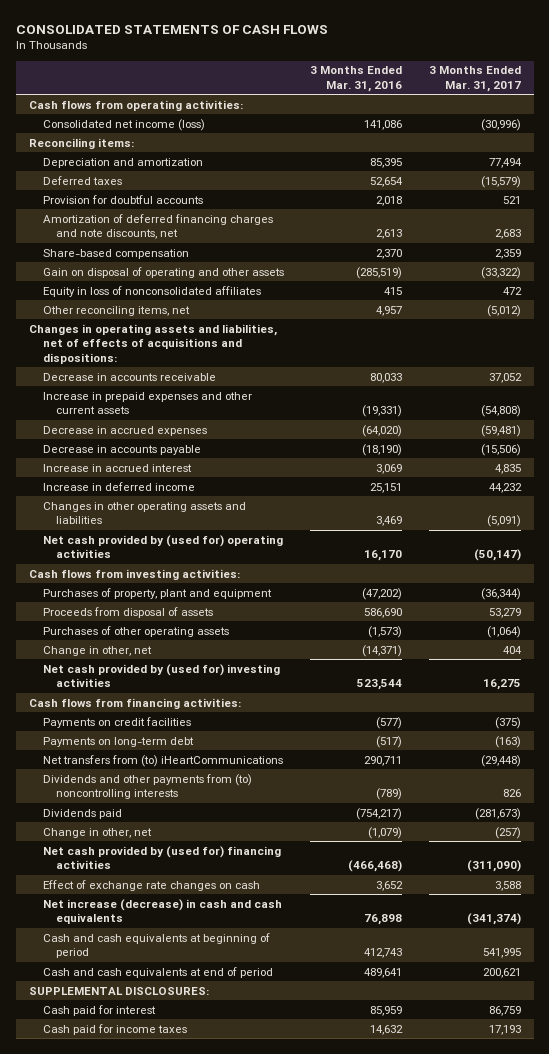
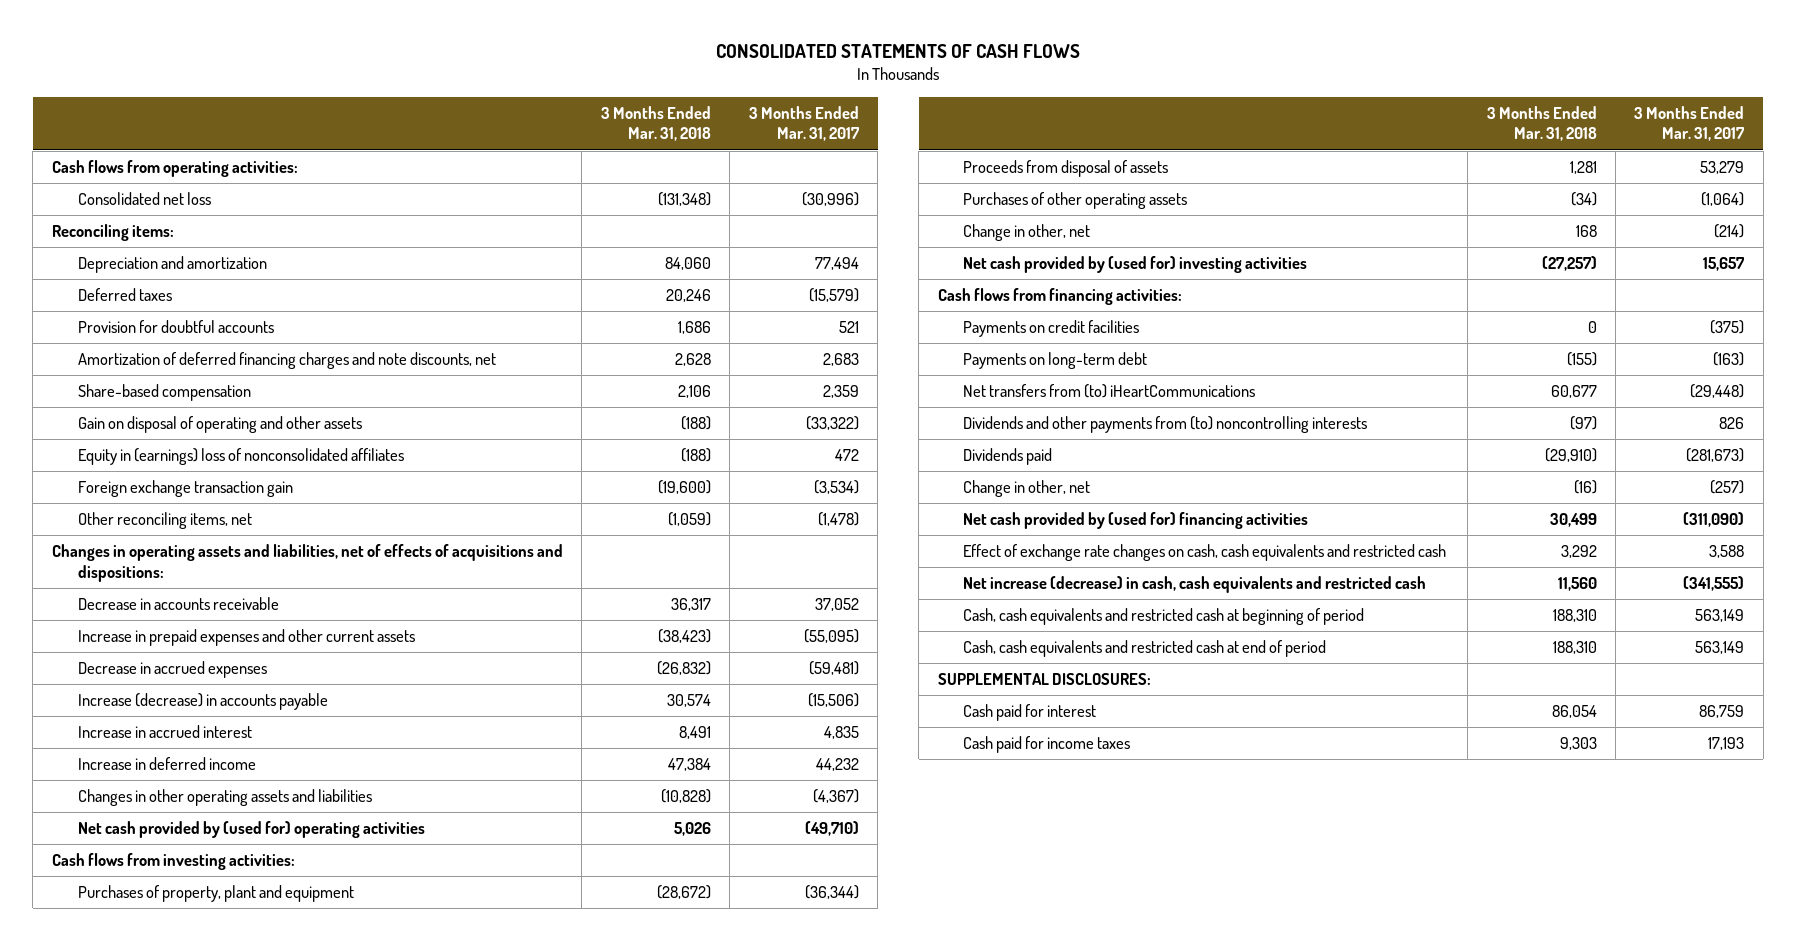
[310,66,403,92] 3 Months Ended Mar. 31, 2016 -> none
none -> [600,105,711,142] 3 Months Ended Mar. 31, 2018
[42,118,205,131] Consolidated net income (loss) -> [77,191,211,205] Consolidated net loss
[42,285,261,297] Equity in loss of nonconsolidated affiliates -> [77,447,404,465] Equity in (earnings) loss of nonconsolidated affiliates
none -> [77,479,293,497] Foreign exchange transaction gain
[486,304,521,317] (5,012) -> [817,511,859,526] (1,478)
[480,405,521,418] (54,808) -> [803,628,859,643] (55,095)
[42,444,201,455] Decrease in accounts payable -> [77,692,328,710] Increase (decrease) in accounts payable
[486,515,521,528] (5,091) -> [812,788,859,803] (4,367)
[473,549,521,562] (50,147) -> [804,820,859,836] (49,710)
[502,645,522,654] 404 -> [1714,223,1745,238] (214)
[482,679,521,691] 16,275 -> [1703,256,1746,271] 15,657
[42,879,260,891] Effect of exchange rate changes on cash -> [963,543,1447,561] Effect of exchange rate changes on cash, cash equivalents and restricted cash
[42,898,282,925] Net increase (decrease) in cash and cash equivalents -> [963,575,1427,593] Net increase (decrease) in cash, cash equivalents and restricted cash
[466,913,521,926] (341,374) -> [1683,575,1745,591] (341,555)
[42,932,270,959] Cash and cash equivalents at beginning of period -> [963,607,1365,625] Cash, cash equivalents and restricted cash at beginning of period
[482,948,521,959] 541,995 -> [1695,608,1745,622] 563,149
[42,966,273,978] Cash and cash equivalents at end of period -> [963,639,1327,657] Cash, cash equivalents and restricted cash at end of period
[482,967,521,978] 200,621 -> [1695,640,1745,654] 563,149

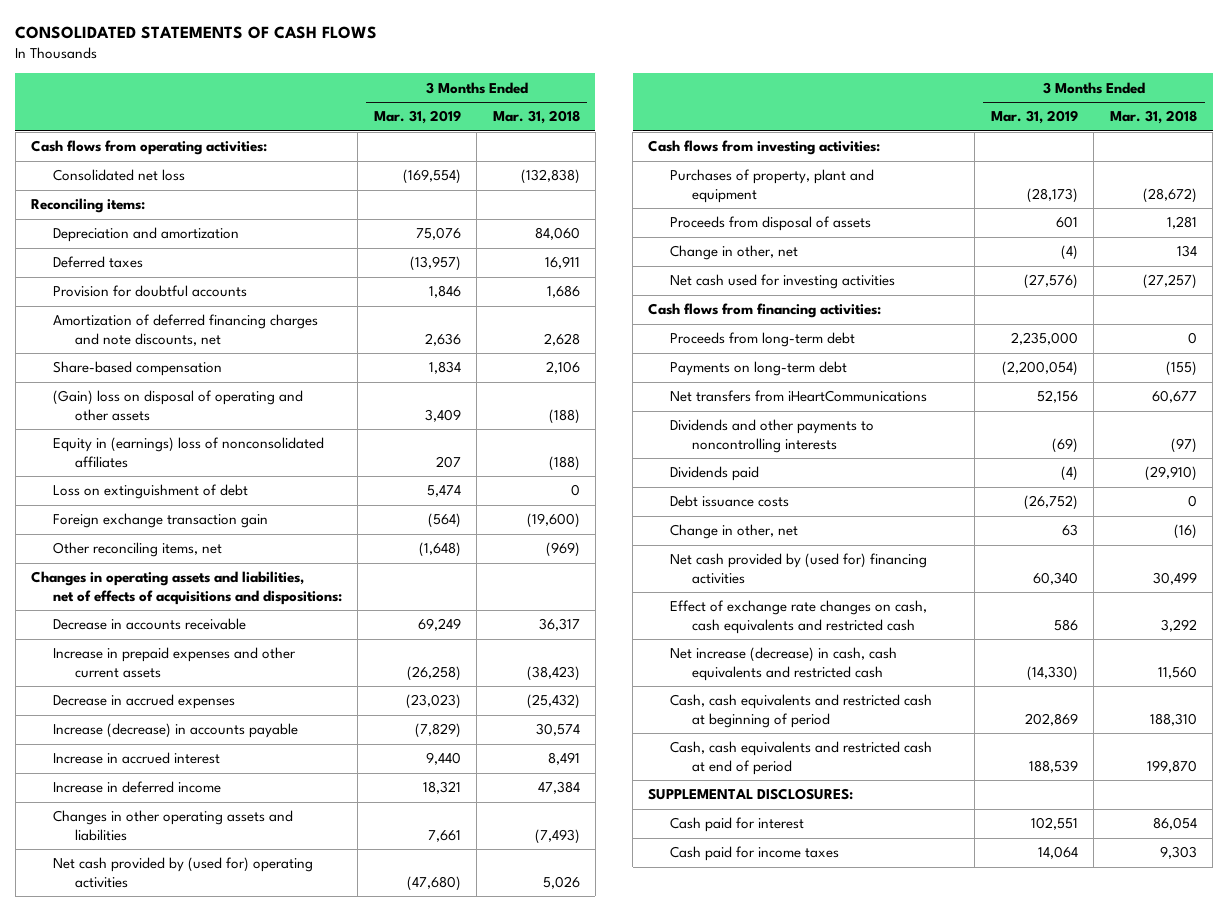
[748,105,860,142] 3 Months Ended Mar. 31, 2017 -> none
none -> [373,110,461,125] Mar. 31, 2019
[657,191,711,206] (131,348) -> [520,169,580,185] (132,838)
[665,288,711,302] 20,246 -> [544,256,580,270] 16,911
[77,415,362,433] Gain on disposal of operating and other assets -> [52,390,303,421] (Gain) loss on disposal of operating and other assets
none -> [52,484,248,500] Loss on extinguishment of debt
[667,511,711,526] (1,059) -> [545,542,580,558] (969)
[656,660,711,675] (26,832) -> [526,694,580,710] (25,432)
[660,788,711,803] (10,828) -> [534,828,580,844] (7,493)
[963,191,1188,209] Purchases of other operating assets -> none
[1575,224,1597,237] 168 -> [1176,245,1197,258] 134
[963,255,1308,273] Net cash provided by (used for) investing activities -> [670,274,896,290] Net cash used for investing activities
[963,319,1140,337] Payments on credit facilities -> none
none -> [670,332,856,348] Proceeds from long-term debt
[963,383,1256,398] Net transfers from (to) iHeartCommunications -> [670,390,928,403] Net transfers from iHeartCommunications
[963,415,1368,433] Dividends and other payments from (to) noncontrolling interests -> [670,419,875,453] Dividends and other payments to noncontrolling interests
none -> [670,495,790,508] Debt issuance costs
[1552,640,1597,654] 188,310 -> [1146,759,1197,773] 199,870

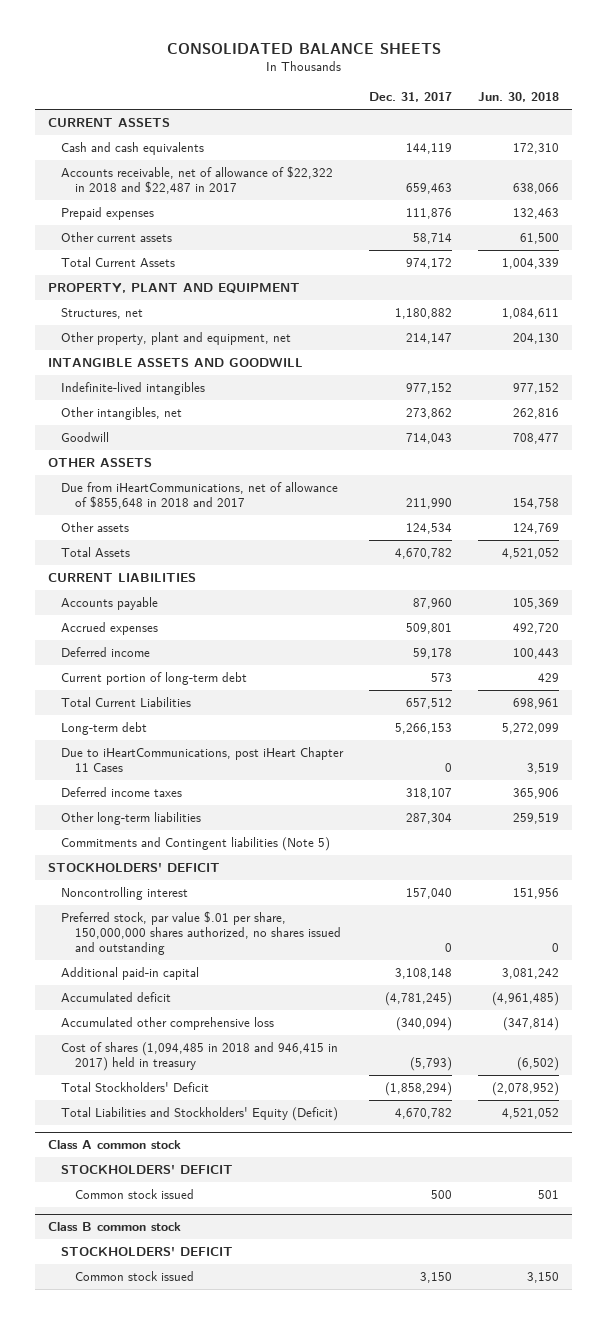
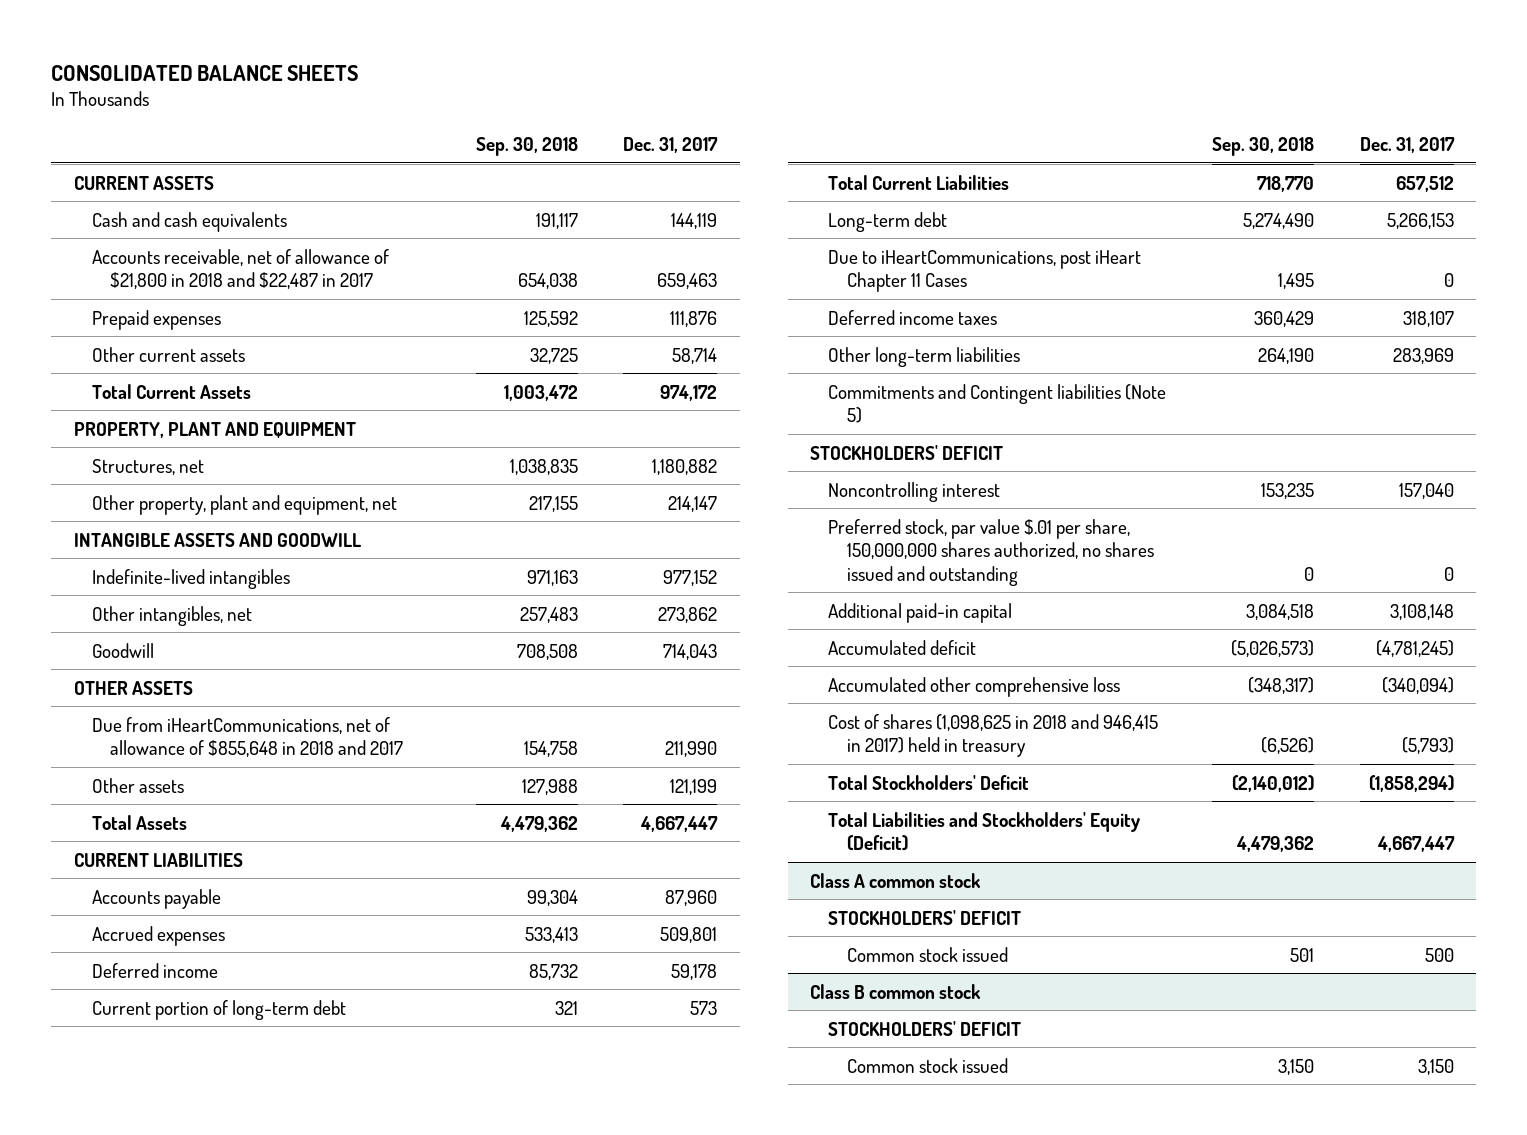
[478,92,560,103] Jun. 30, 2018 -> none
none -> [475,137,578,157] Sep. 30, 2018
[61,165,334,194] Accounts receivable, net of allowance of $22,322 in 2018 and $22,487 in 2017 -> [92,248,390,290] Accounts receivable, net of allowance of $21,800 in 2018 and $22,487 in 2017
[406,522,453,534] 124,534 -> [670,778,718,795] 121,199
[395,547,453,559] 4,670,782 -> [640,815,719,832] 4,667,447
[406,812,453,824] 287,304 -> [1392,347,1454,364] 283,969
[61,1041,339,1071] Cost of shares (1,094,485 in 2018 and 946,415 in 2017) held in treasury -> [828,713,1159,758] Cost of shares (1,098,625 in 2018 and 946,415 in 2017) held in treasury
[395,1107,453,1119] 4,670,782 -> [1376,836,1455,853] 4,667,447

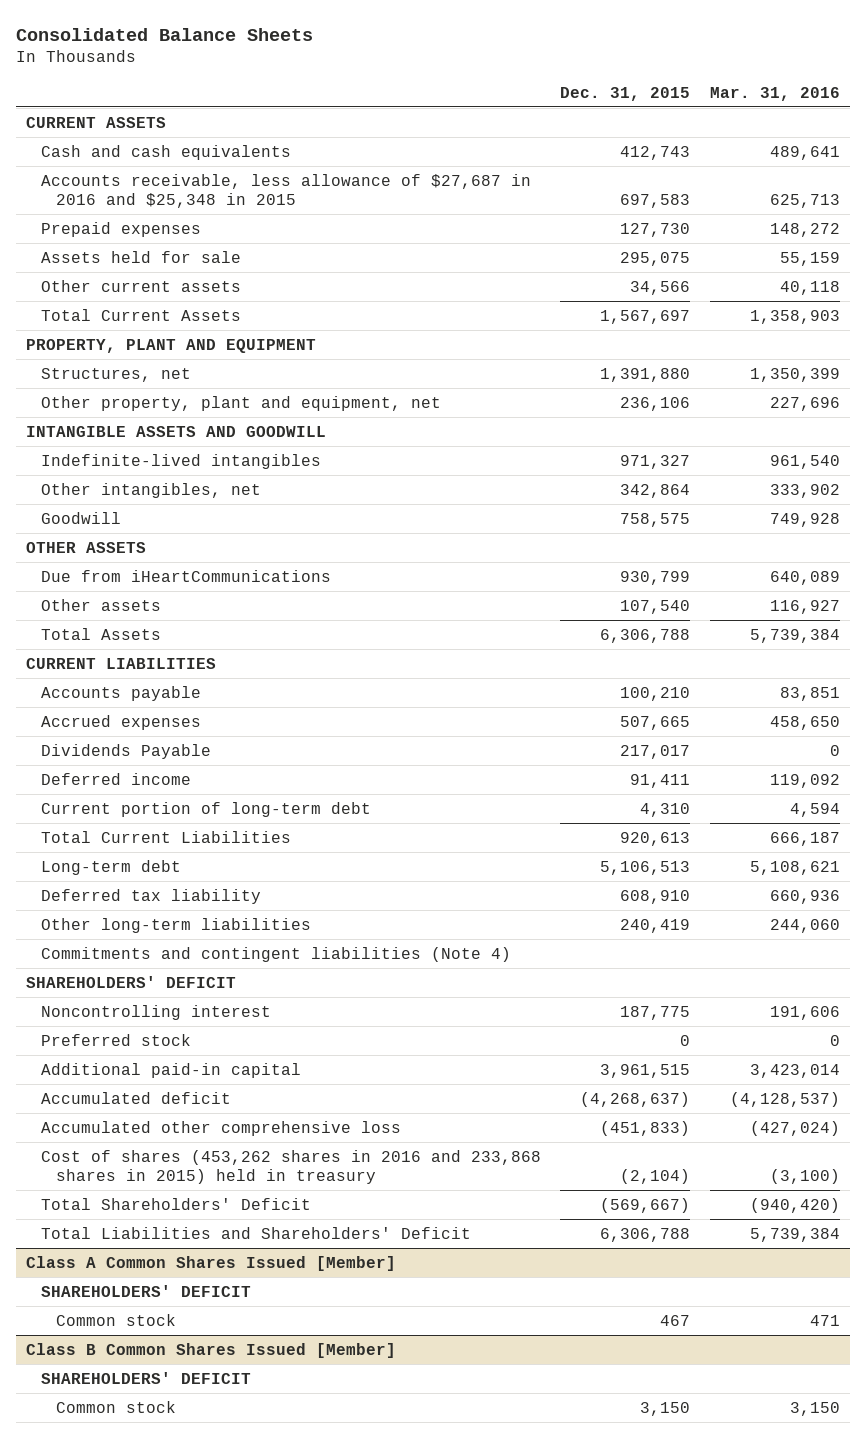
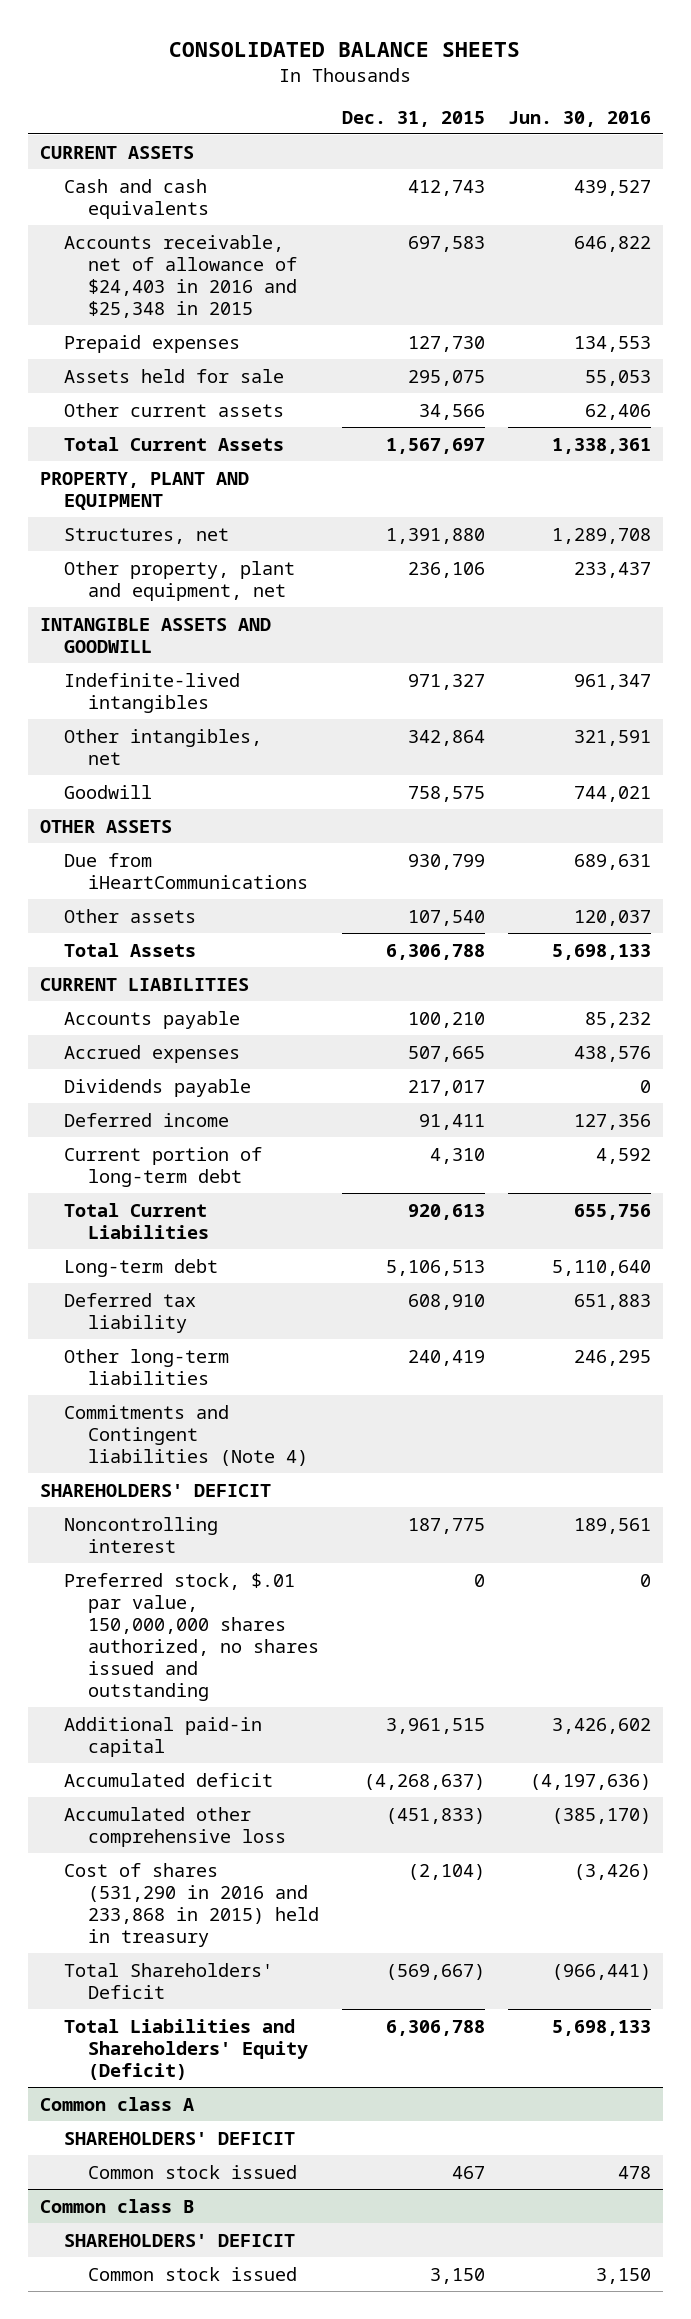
[15,27,313,41] Consolidated Balance Sheets -> [169,41,521,57] CONSOLIDATED BALANCE SHEETS
[709,86,840,101] Mar. 31, 2016 -> none
none -> [508,110,652,127] Jun. 30, 2016
[40,173,531,208] Accounts receivable, less allowance of $27,687 in 2016 and $25,348 in 2015 -> [63,234,297,318] Accounts receivable, net of allowance of $24,403 in 2016 and $25,348 in 2015
[40,743,211,759] Dividends Payable -> [63,1078,251,1097] Dividends payable
[40,946,511,962] Commitments and contingent liabilities (Note 4) -> [63,1404,308,1466] Commitments and Contingent liabilities (Note 4)
[40,1033,191,1046] Preferred stock -> [63,1572,319,1702] Preferred stock, $.01 par value, 150,000,000 shares authorized, no shares issued and outstanding
[40,1149,541,1184] Cost of shares (453,262 shares in 2016 and 233,868 shares in 2015) held in treasury -> [63,1862,319,1947] Cost of shares (531,290 in 2016 and 233,868 in 2015) held in treasury
[40,1226,471,1239] Total Liabilities and Shareholders' Deficit -> [63,2018,308,2080] Total Liabilities and Shareholders' Equity (Deficit)
[25,1255,396,1271] Class A Common Shares Issued [Member] -> [39,2096,194,2111] Common class A
[55,1313,176,1326] Common stock -> [87,2164,297,2179] Common stock issued
[25,1342,396,1358] Class B Common Shares Issued [Member] -> [39,2198,194,2213] Common class B
[55,1400,176,1413] Common stock -> [87,2266,297,2281] Common stock issued

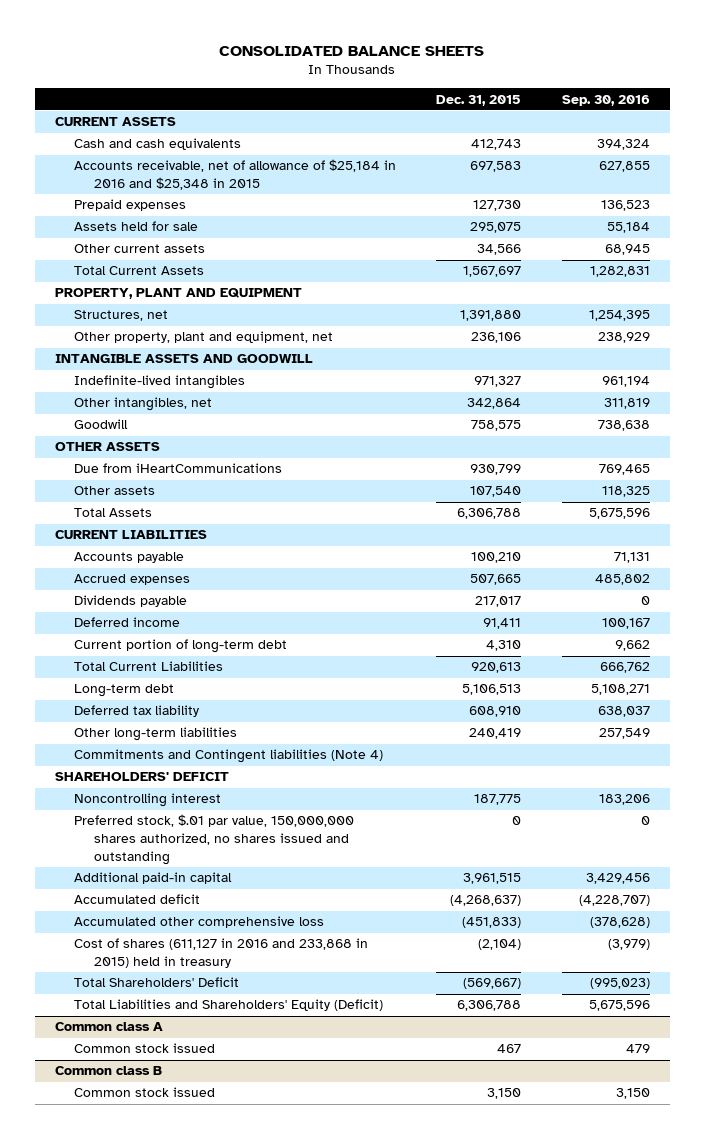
[508,110,652,127] Jun. 30, 2016 -> none
none -> [561,94,650,106] Sep. 30, 2016
[63,234,297,318] Accounts receivable, net of allowance of $24,403 in 2016 and $25,348 in 2015 -> [74,159,397,191] Accounts receivable, net of allowance of $25,184 in 2016 and $25,348 in 2015
[63,1862,319,1947] Cost of shares (531,290 in 2016 and 233,868 in 2015) held in treasury -> [74,938,369,969] Cost of shares (611,127 in 2016 and 233,868 in 2015) held in treasury
[63,2131,295,2145] SHAREHOLDERS' DEFICIT -> none
[63,2233,295,2247] SHAREHOLDERS' DEFICIT -> none

